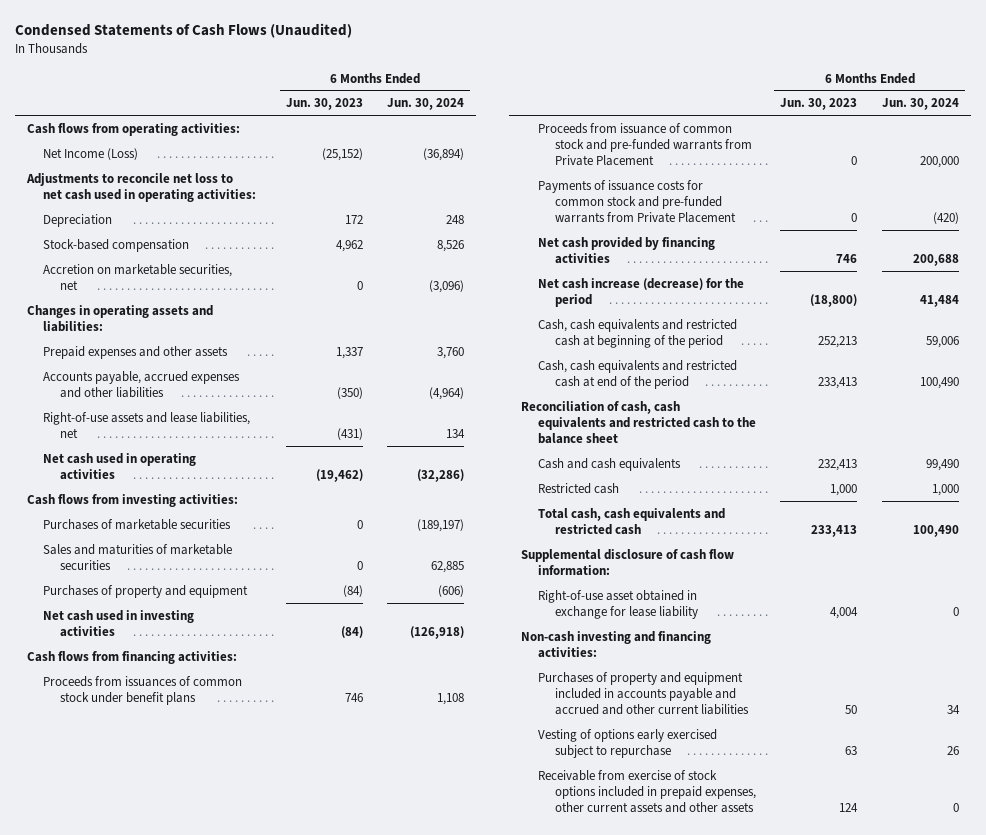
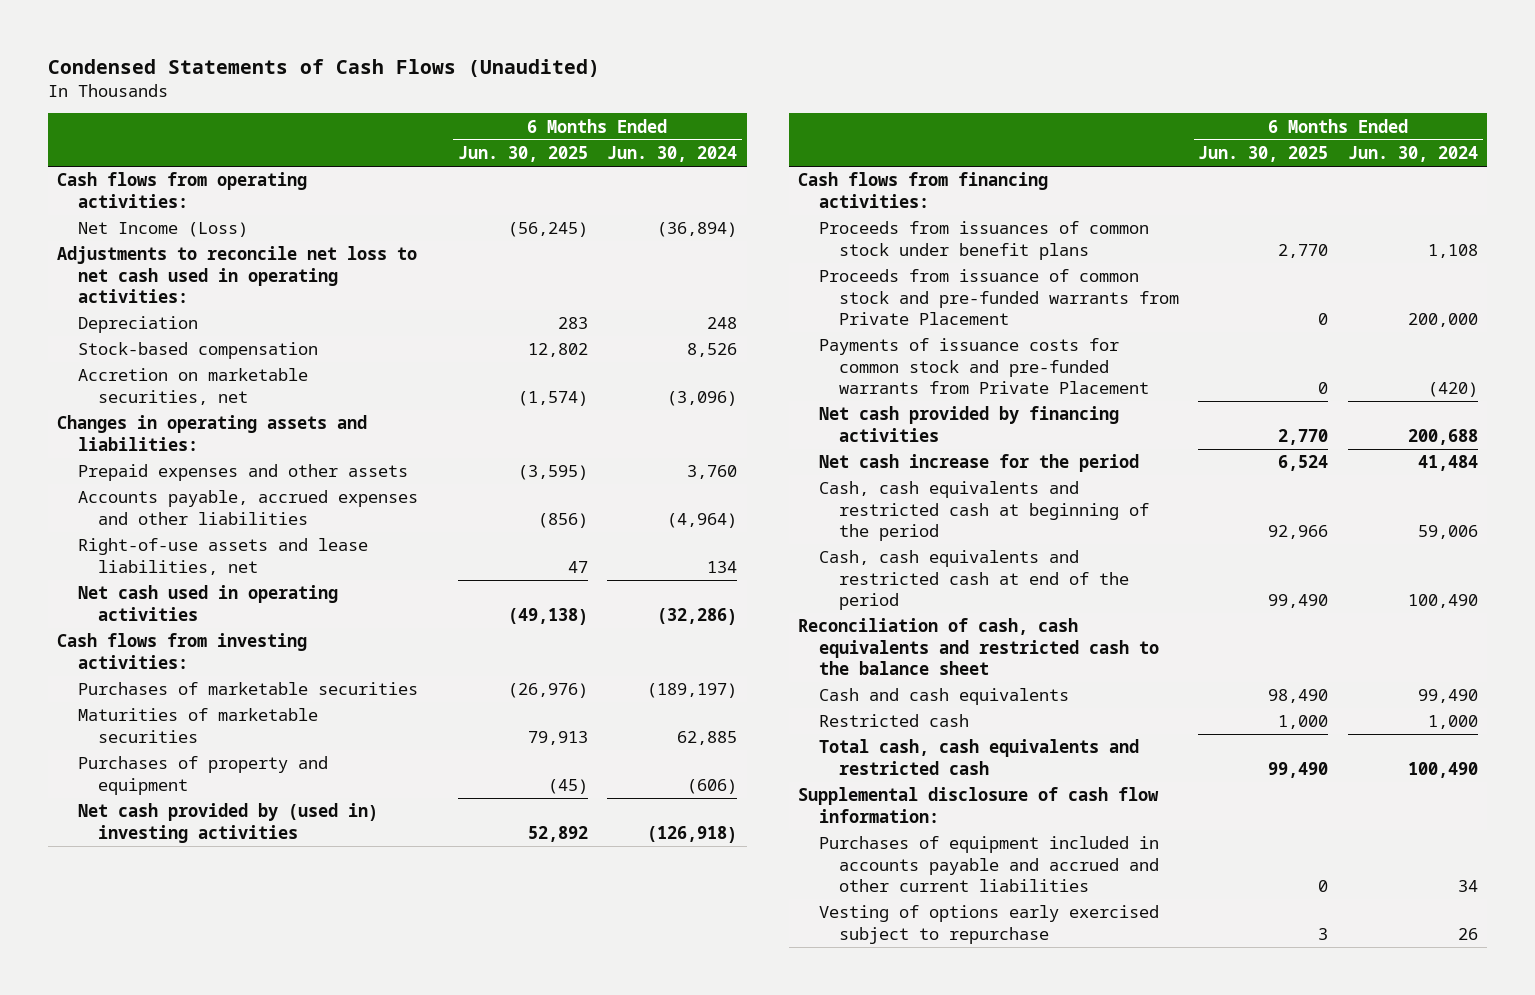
[285,98,363,111] Jun. 30, 2023 -> none
none -> [457,145,588,162] Jun. 30, 2025
[43,543,233,570] Sales and maturities of marketable securities -> [77,708,318,743] Maturities of marketable securities
[43,609,195,637] Net cash used in investing activities -> [77,803,378,843] Net cash provided by (used in) investing activities
[537,277,744,307] Net cash increase (decrease) for the period -> [818,454,1139,473] Net cash increase for the period
[537,589,698,619] Right-of-use asset obtained in exchange for lease liability -> none
[521,630,712,658] Non-cash investing and financing activities: -> none
[537,671,749,716] Purchases of property and equipment included in accounts payable and accrued and other current liabilities -> [818,836,1160,893] Purchases of equipment included in accounts payable and accrued and other current liabilities
[537,769,756,814] Receivable from exercise of stock options included in prepaid expenses, other current assets and other assets -> none

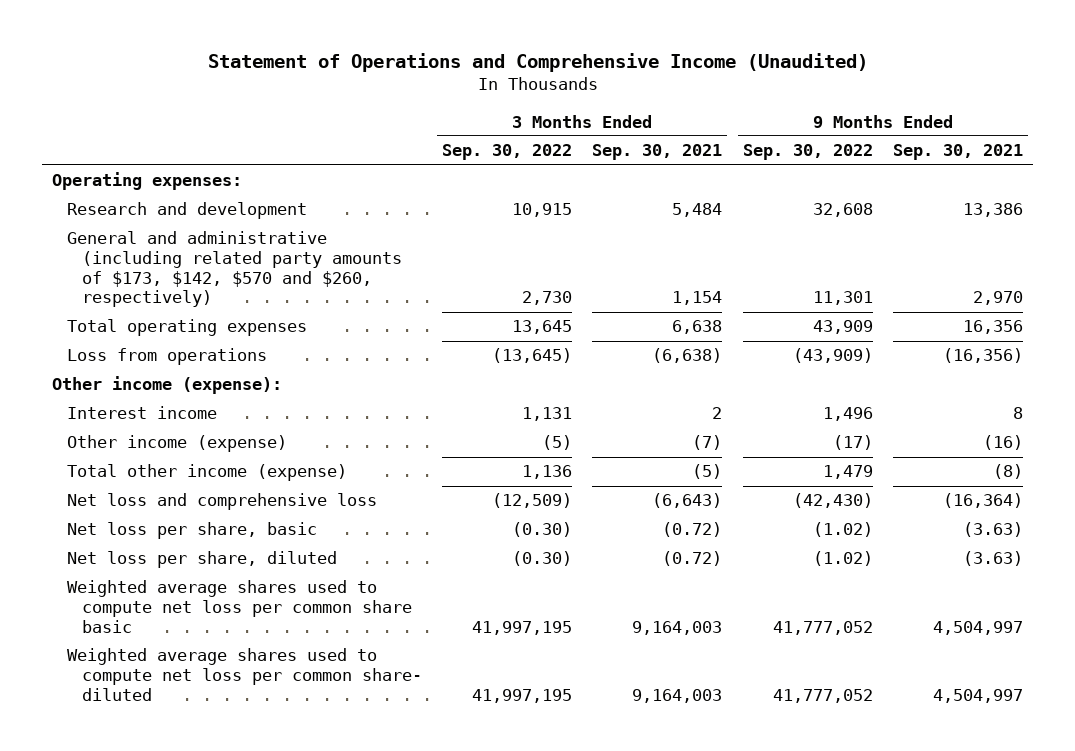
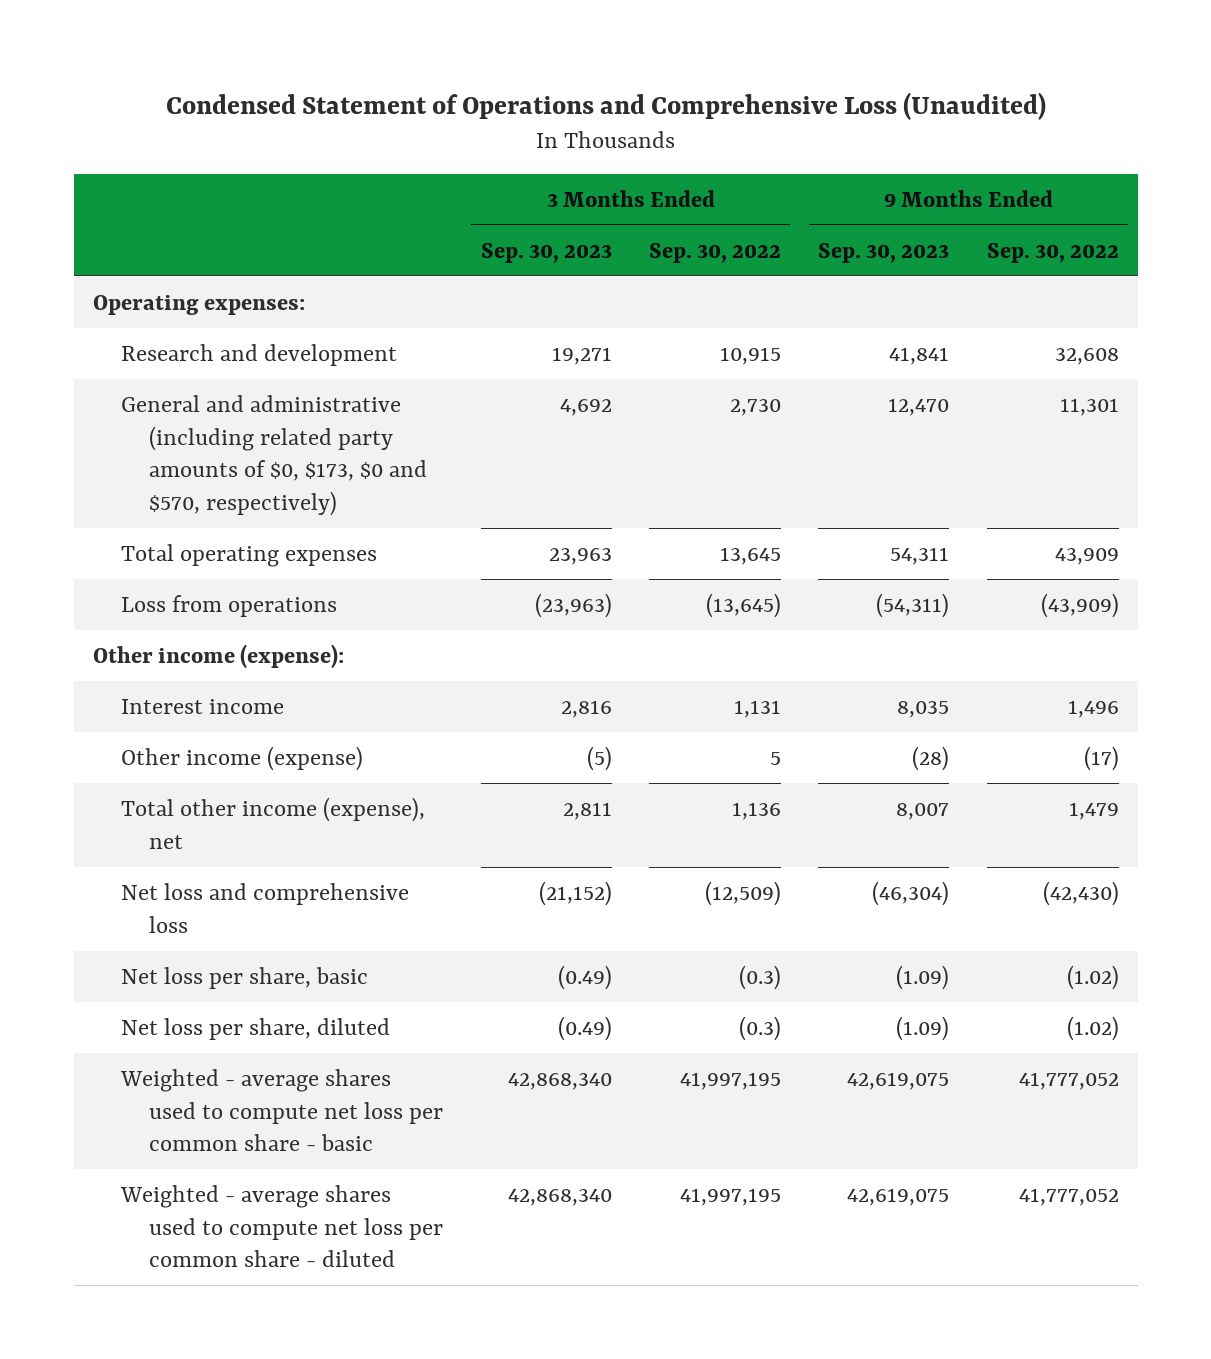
[207,52,868,72] Statement of Operations and Comprehensive Income (Unaudited) -> [165,91,1046,120] Condensed Statement of Operations and Comprehensive Loss (Unaudited)
[592,144,723,161] Sep. 30, 2021 -> none
[893,144,1024,161] Sep. 30, 2021 -> none
none -> [480,242,612,263] Sep. 30, 2023
none -> [818,242,950,263] Sep. 30, 2023
[67,231,402,308] General and administrative (including related party amounts of $173, $142, $570 and $260, respectively) -> [120,394,428,517] General and administrative (including related party amounts of $0, $173, $0 and $570, respectively)
[541,435,572,451] (5) -> [770,751,782,765] 5
[67,464,348,482] Total other income (expense) -> [120,796,425,849] Total other income (expense), net
[511,522,572,538] (0.30) -> [739,964,782,990] (0.3)
[511,551,572,567] (0.30) -> [739,1015,782,1041] (0.3)
[67,580,412,633] Weighted average shares used to compute net loss per common share basic -> [119,1068,444,1152] Weighted - average shares used to compute net loss per common share - basic
[67,648,422,701] Weighted average shares used to compute net loss per common share- diluted -> [119,1184,444,1268] Weighted - average shares used to compute net loss per common share - diluted

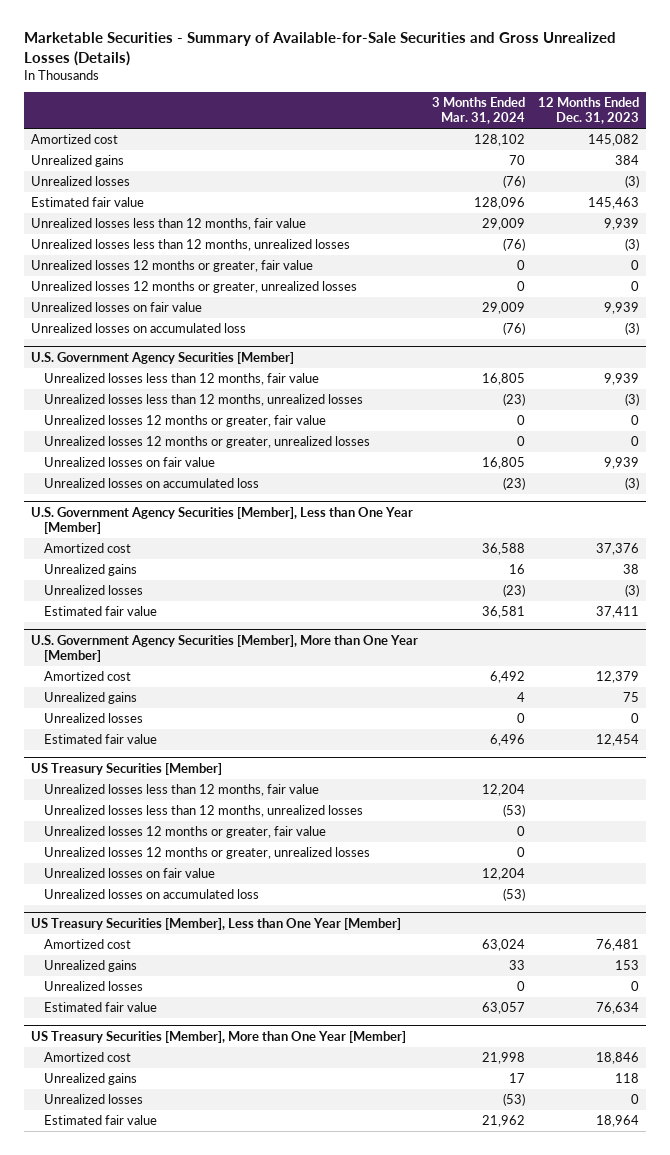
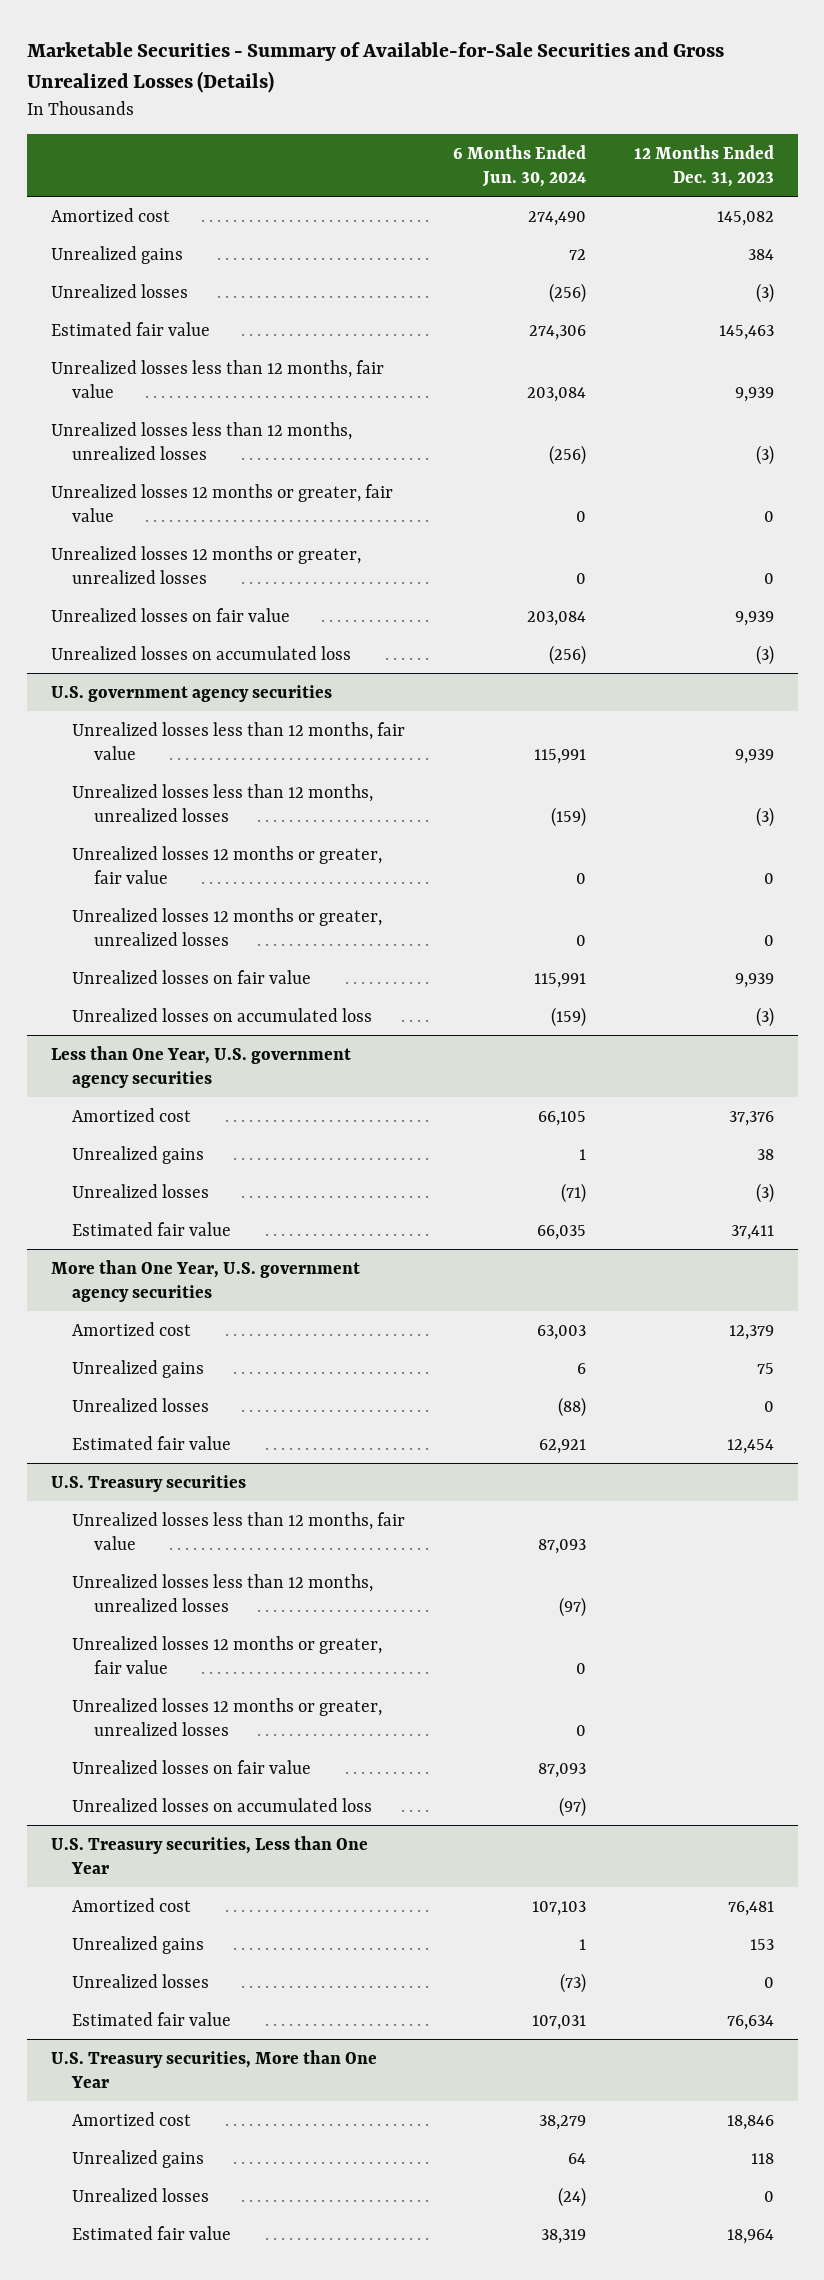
[431,96,525,125] 3 Months Ended Mar. 31, 2024 -> none
none -> [453,144,587,187] 6 Months Ended Jun. 30, 2024
[30,351,294,364] U.S. Government Agency Securities [Member] -> [50,684,332,702] U.S. government agency securities
[30,506,413,535] U.S. Government Agency Securities [Member], Less than One Year [Member] -> [50,1045,351,1088] Less than One Year, U.S. government agency securities
[30,634,418,663] U.S. Government Agency Securities [Member], More than One Year [Member] -> [50,1259,360,1302] More than One Year, U.S. government agency securities
[30,762,222,775] US Treasury Securities [Member] -> [50,1474,246,1492] U.S. Treasury securities
[30,917,401,930] US Treasury Securities [Member], Less than One Year [Member] -> [50,1835,368,1874] U.S. Treasury securities, Less than One Year
[30,1030,406,1043] US Treasury Securities [Member], More than One Year [Member] -> [50,2049,377,2088] U.S. Treasury securities, More than One Year

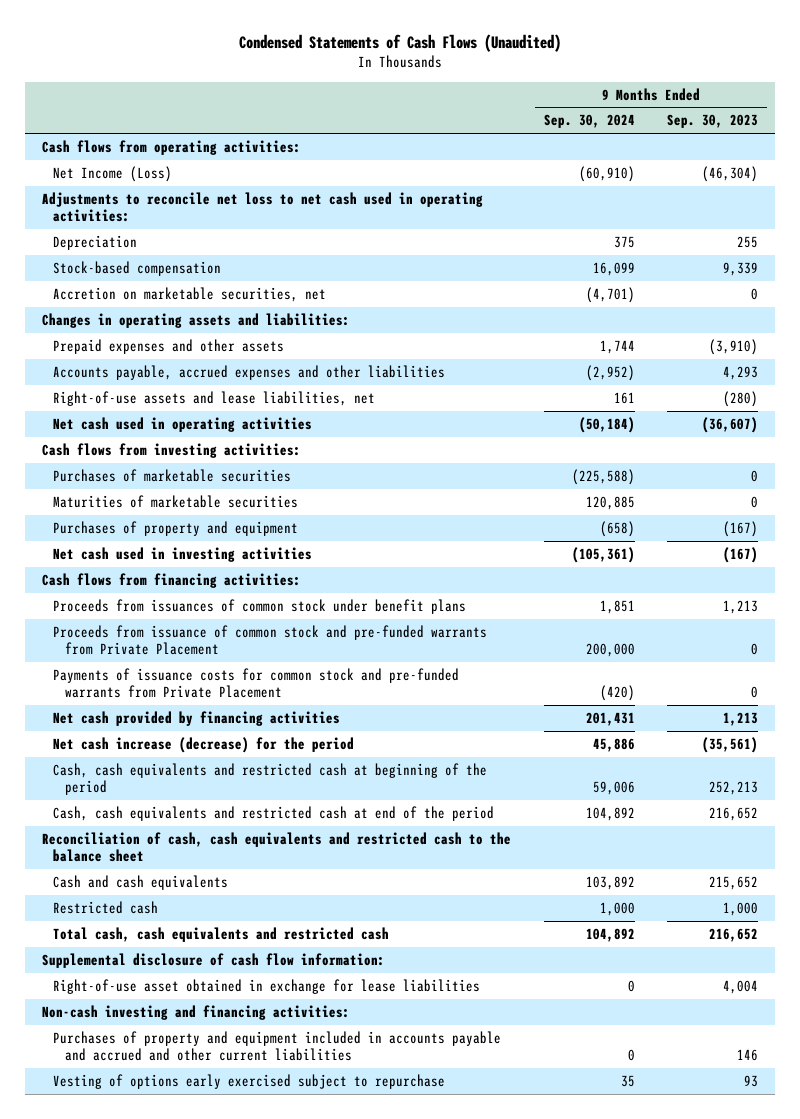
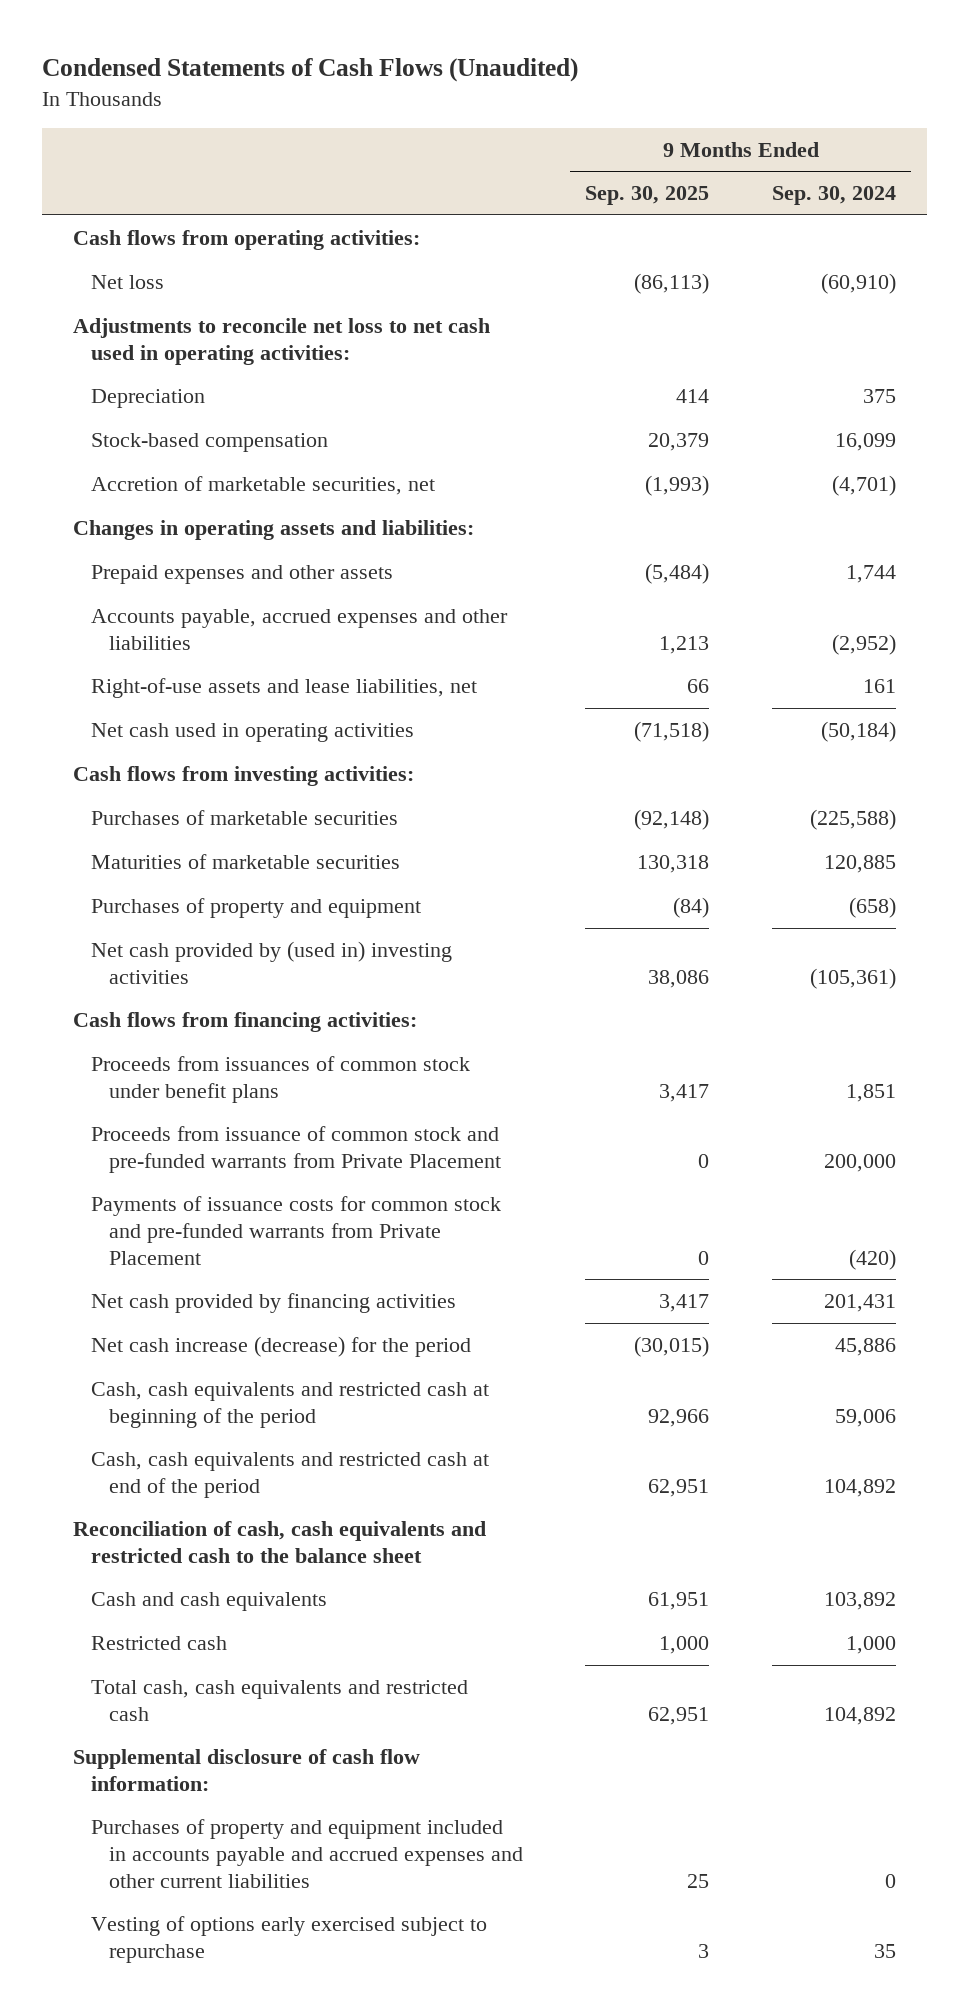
[667,114,759,129] Sep. 30, 2023 -> none
none -> [585,186,710,206] Sep. 30, 2025
[53,165,173,182] Net Income (Loss) -> [90,274,164,289] Net loss
[53,286,327,302] Accretion on marketable securities, net -> [90,475,435,495] Accretion of marketable securities, net
[53,546,313,562] Net cash used in investing activities -> [90,940,452,984] Net cash provided by (used in) investing activities
[53,978,481,994] Right-of-use asset obtained in exchange for lease liabilities -> none
[41,1004,350,1020] Non-cash investing and financing activities: -> none
[53,1030,502,1062] Purchases of property and equipment included in accounts payable and accrued and other current liabilities -> [90,1818,524,1888] Purchases of property and equipment included in accounts payable and accrued expenses and other current liabilities

